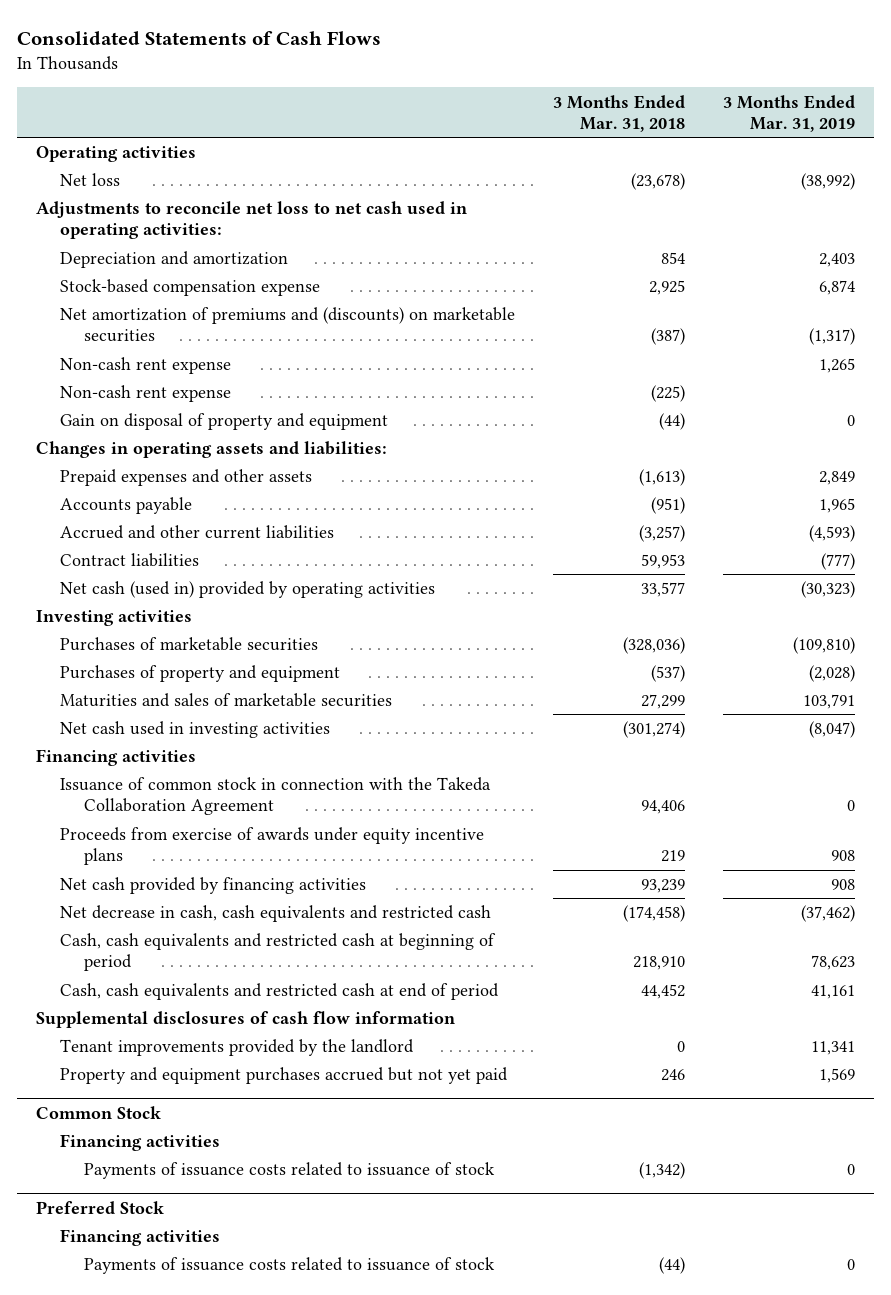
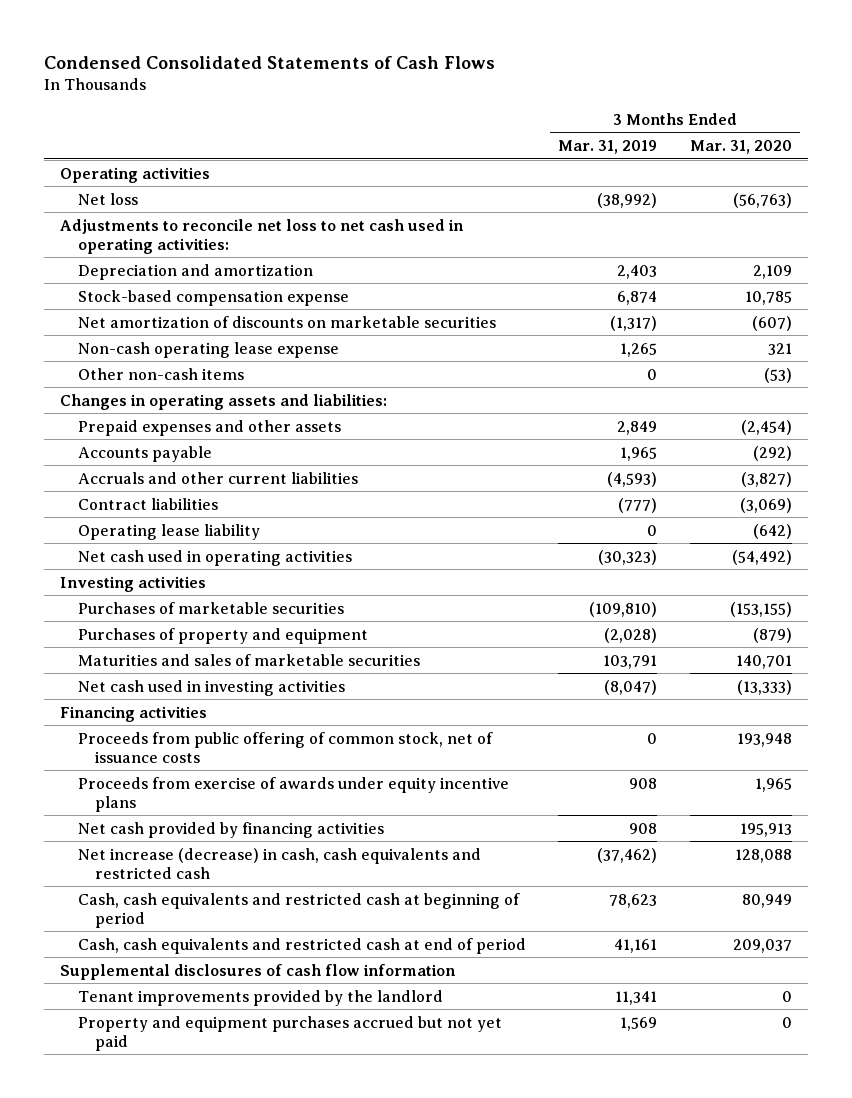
[17,31,382,46] Consolidated Statements of Cash Flows -> [44,55,496,69] Condensed Consolidated Statements of Cash Flows
[553,94,686,132] 3 Months Ended Mar. 31, 2018 -> none
none -> [689,139,792,154] Mar. 31, 2020
[60,385,232,403] Non-cash rent expense -> none
[60,413,389,431] Gain on disposal of property and equipment -> none
[60,307,516,343] Net amortization of premiums and (discounts) on marketable securities -> [77,315,496,328] Net amortization of discounts on marketable securities
[60,357,232,375] Non-cash rent expense -> [77,341,339,358] Non-cash operating lease expense
none -> [77,367,244,380] Other non-cash items
[60,525,335,540] Accrued and other current liabilities -> [77,471,358,484] Accruals and other current liabilities
none -> [77,523,260,540] Operating lease liability
[60,581,436,599] Net cash (used in) provided by operating activities -> [77,549,352,566] Net cash used in operating activities
[60,777,492,816] Issuance of common stock in connection with the Takeda Collaboration Agreement -> none
none -> [77,731,493,763] Proceeds from public offering of common stock, net of issuance costs
[60,905,492,923] Net decrease in cash, cash equivalents and restricted cash -> [77,847,481,879] Net increase (decrease) in cash, cash equivalents and restricted cash
[36,1105,162,1119] Common Stock -> none
[60,1134,221,1152] Financing activities -> none
[83,1162,495,1180] Payments of issuance costs related to issuance of stock -> none
[36,1200,165,1214] Preferred Stock -> none
[60,1229,221,1247] Financing activities -> none
[83,1257,495,1275] Payments of issuance costs related to issuance of stock -> none

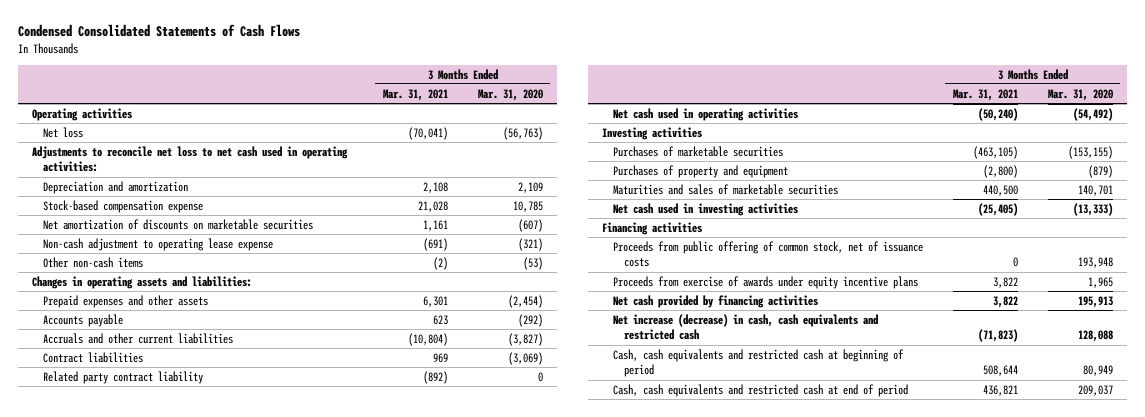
[558,139,658,154] Mar. 31, 2019 -> none
none -> [382,88,448,101] Mar. 31, 2021
[77,341,339,358] Non-cash operating lease expense -> [43,237,274,251] Non-cash adjustment to operating lease expense
[767,342,792,355] 321 -> [517,237,543,251] (321)
[77,523,260,540] Operating lease liability -> none
none -> [43,370,204,384] Related party contract liability
[60,963,457,980] Supplemental disclosures of cash flow information -> none
[77,989,443,1006] Tenant improvements provided by the landlord -> none
[77,1015,502,1051] Property and equipment purchases accrued but not yet paid -> none

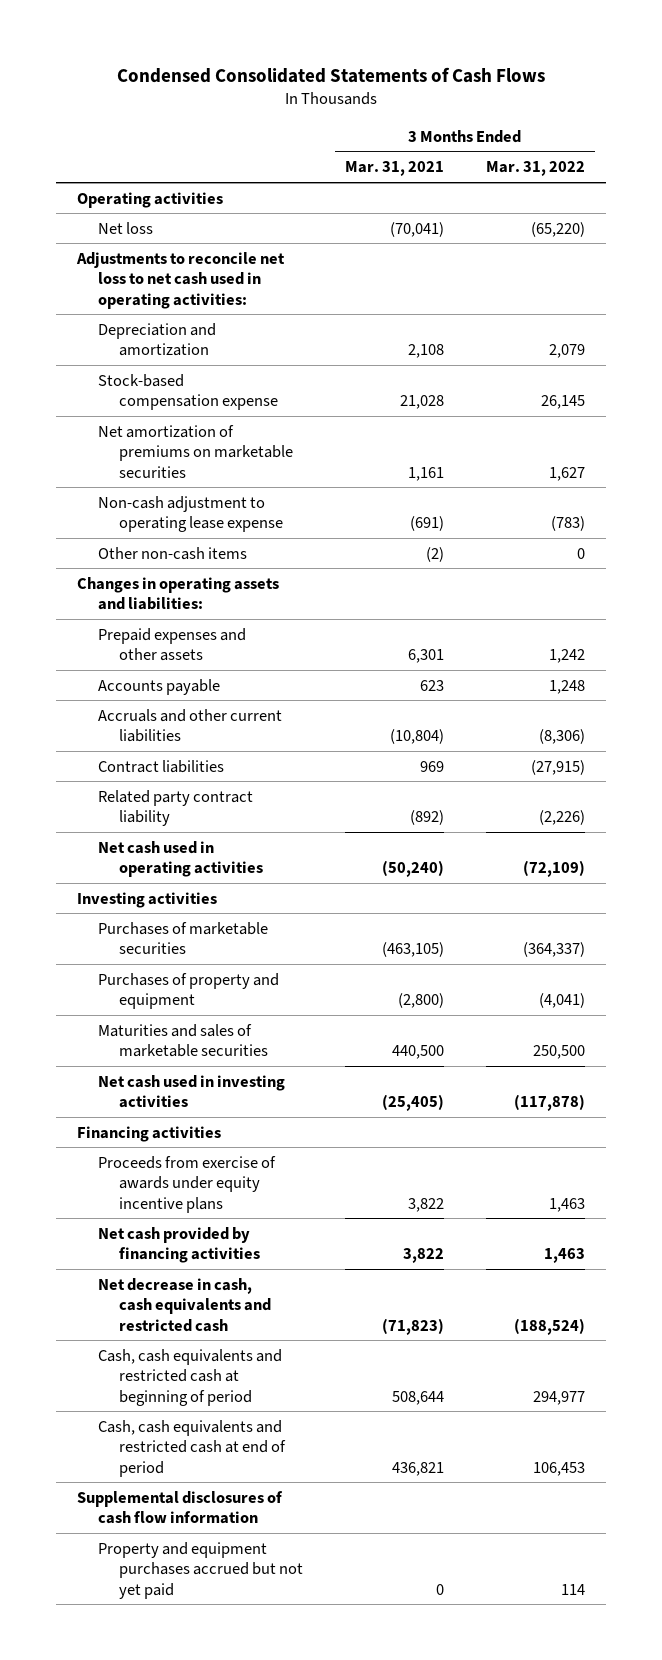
[477,88,543,101] Mar. 31, 2020 -> none
none -> [485,161,585,177] Mar. 31, 2022
[43,218,314,230] Net amortization of discounts on marketable securities -> [98,424,294,478] Net amortization of premiums on marketable securities
[613,240,924,268] Proceeds from public offering of common stock, net of issuance costs -> none
[613,313,879,341] Net increase (decrease) in cash, cash equivalents and restricted cash -> [98,1277,272,1332] Net decrease in cash, cash equivalents and restricted cash
none -> [76,1490,283,1525] Supplemental disclosures of cash flow information
none -> [98,1541,304,1599] Property and equipment purchases accrued but not yet paid

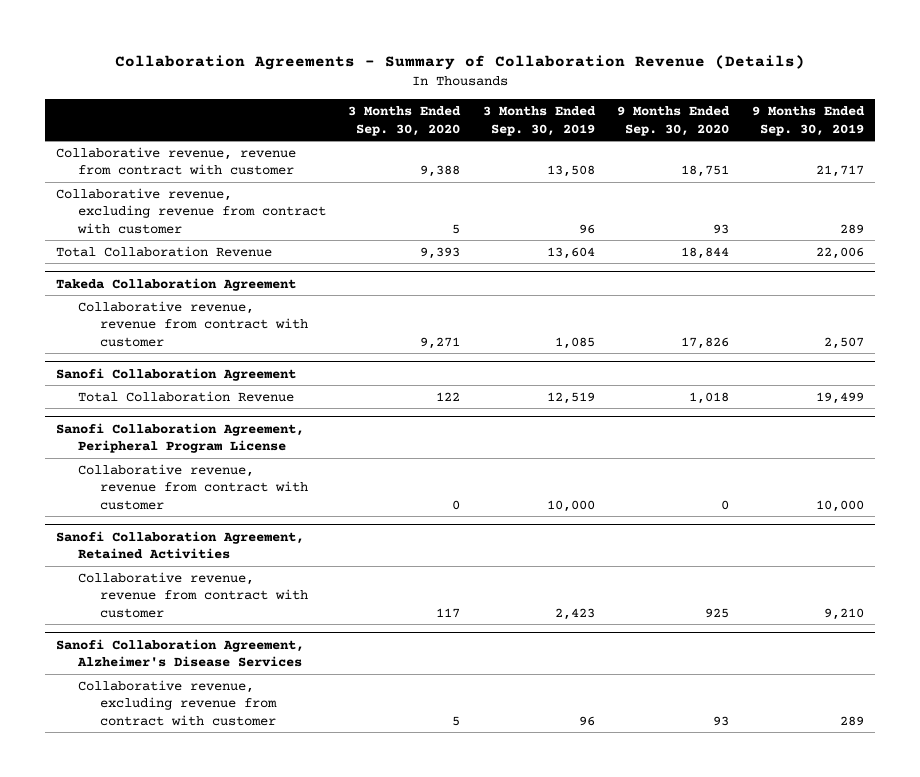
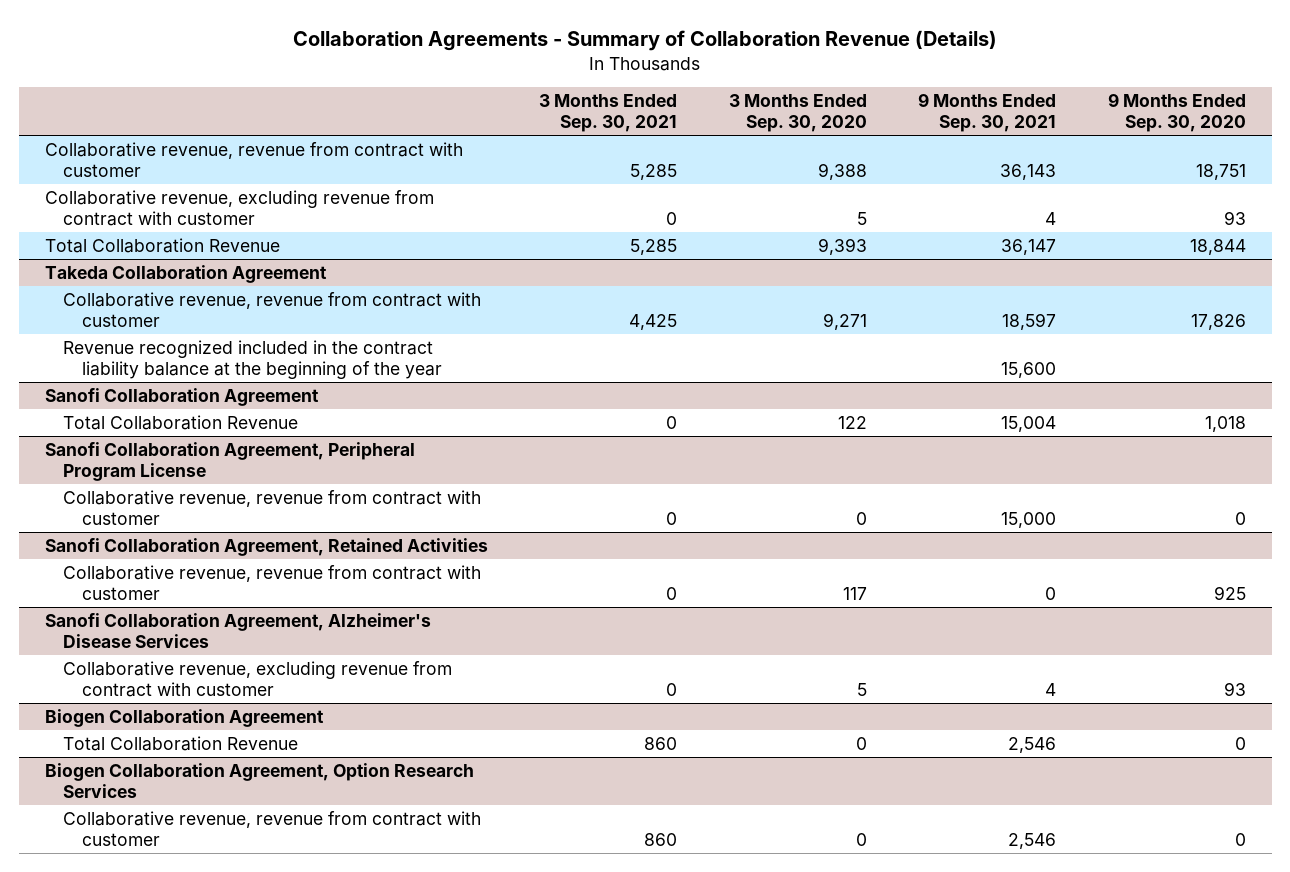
[482,106,596,136] 3 Months Ended Sep. 30, 2019 -> none
[751,106,865,136] 9 Months Ended Sep. 30, 2019 -> none
none -> [539,94,678,133] 3 Months Ended Sep. 30, 2021
none -> [918,93,1057,133] 9 Months Ended Sep. 30, 2021
none -> [63,339,443,379] Revenue recognized included in the contract liability balance at the beginning of the year
none -> [44,708,324,727] Biogen Collaboration Agreement
none -> [63,735,299,751] Total Collaboration Revenue
none -> [44,762,474,798] Biogen Collaboration Agreement, Option Research Services
none -> [63,810,482,846] Collaborative revenue, revenue from contract with customer

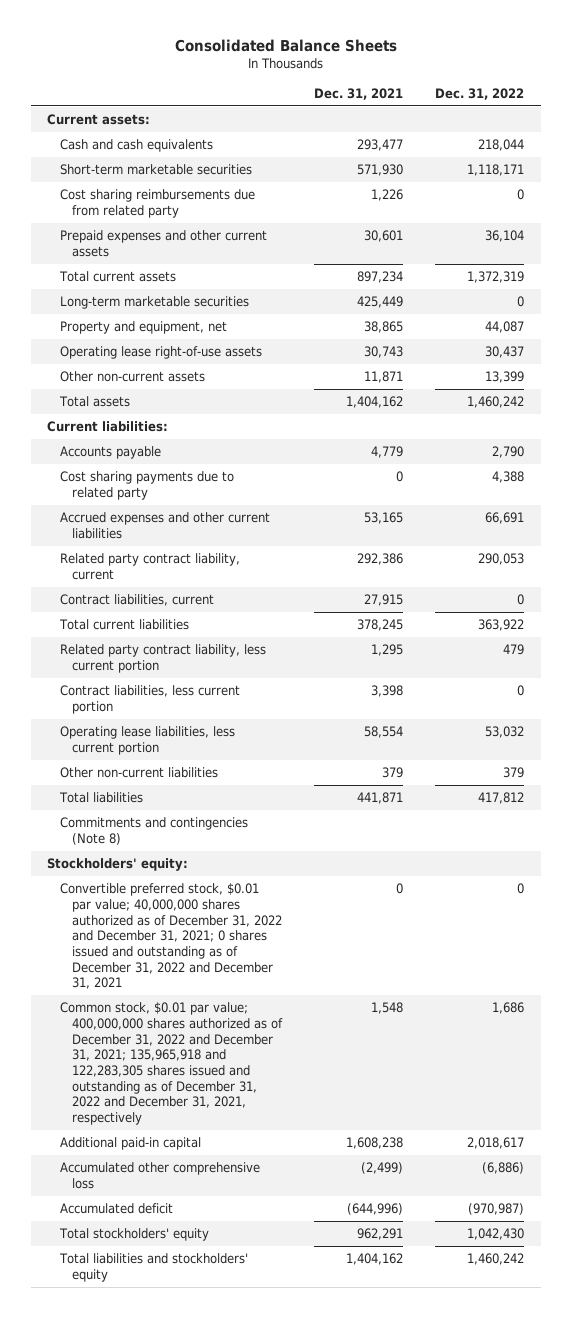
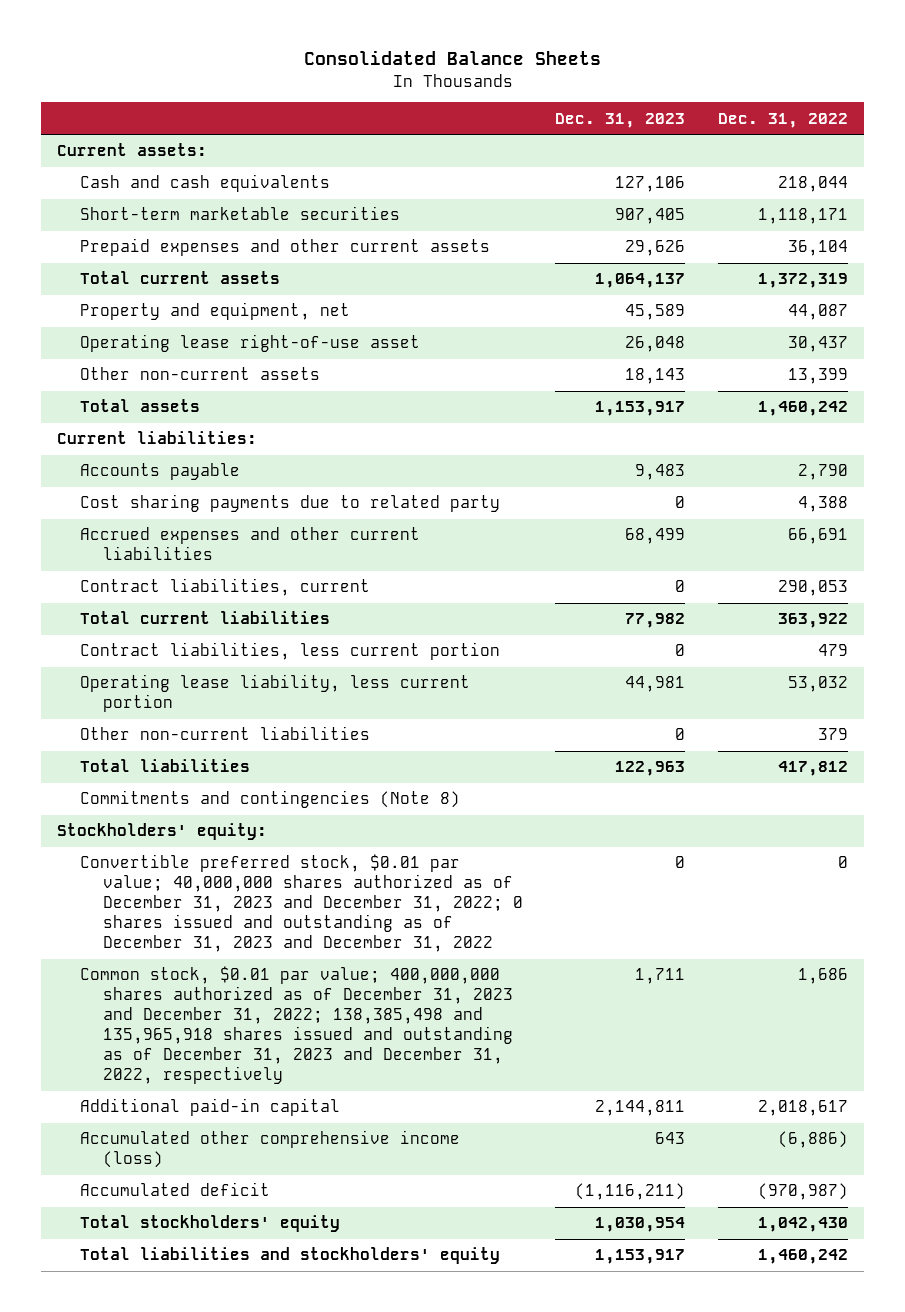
[314,87,404,100] Dec. 31, 2021 -> none
none -> [555,112,686,128] Dec. 31, 2023
[59,189,255,218] Cost sharing reimbursements due from related party -> none
[59,296,249,310] Long-term marketable securities -> none
[59,346,262,360] Operating lease right-of-use assets -> [79,334,420,353] Operating lease right-of-use asset
[59,553,240,580] Related party contract liability, current -> none
[517,594,525,606] 0 -> [778,580,849,597] 290,053
[59,644,266,673] Related party contract liability, less current portion -> none
[517,685,525,697] 0 -> [818,644,849,657] 479
[59,726,235,755] Operating lease liabilities, less current portion -> [79,674,470,713] Operating lease liability, less current portion
[59,883,282,990] Convertible preferred stock, $0.01 par value; 40,000,000 shares authorized as of December 31, 2022 and December 31, 2021; 0 shares issued and outstanding as of December 31, 2022 and December 31, 2021 -> [79,854,523,953] Convertible preferred stock, $0.01 par value; 40,000,000 shares authorized as of December 31, 2023 and December 31, 2022; 0 shares issued and outstanding as of December 31, 2023 and December 31, 2022
[59,1002,283,1125] Common stock, $0.01 par value; 400,000,000 shares authorized as of December 31, 2022 and December 31, 2021; 135,965,918 and 122,283,305 shares issued and outstanding as of December 31, 2022 and December 31, 2021, respectively -> [79,966,513,1085] Common stock, $0.01 par value; 400,000,000 shares authorized as of December 31, 2023 and December 31, 2022; 138,385,498 and 135,965,918 shares issued and outstanding as of December 31, 2023 and December 31, 2022, respectively
[59,1162,260,1189] Accumulated other comprehensive loss -> [79,1130,460,1169] Accumulated other comprehensive income (loss)

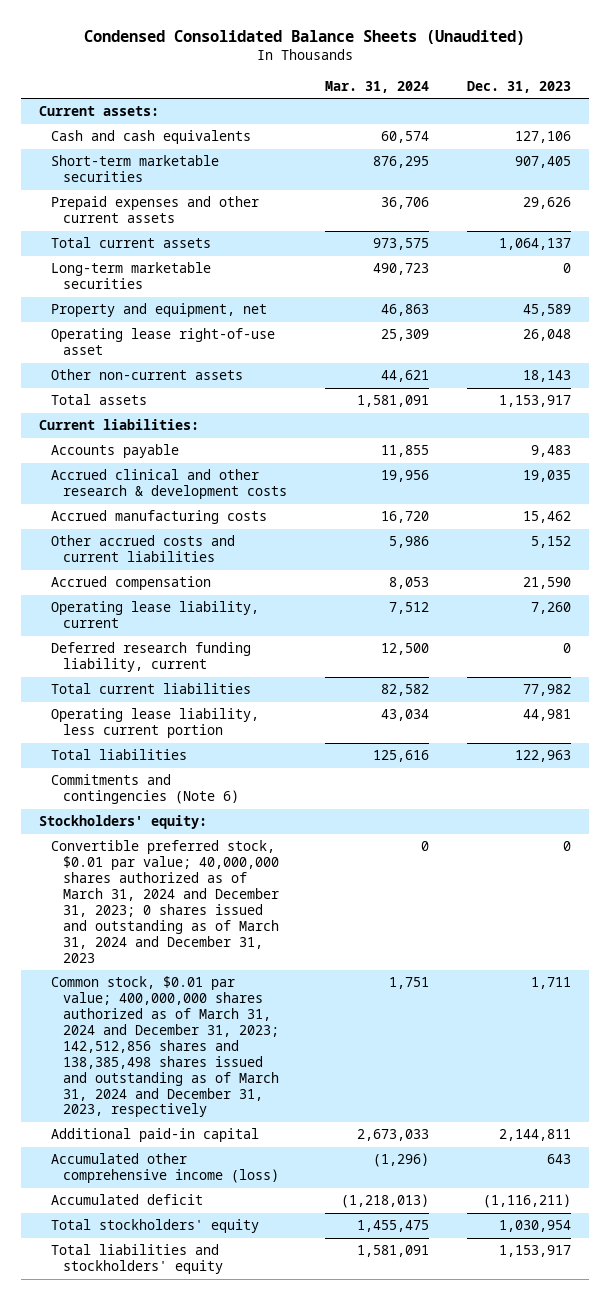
[303,50,601,66] Consolidated Balance Sheets -> [84,29,526,45] Condensed Consolidated Balance Sheets (Unaudited)
[718,112,849,128] Dec. 31, 2022 -> none
none -> [324,80,429,93] Mar. 31, 2024
none -> [51,262,212,290] Long-term marketable securities
[79,494,500,513] Cost sharing payments due to related party -> none
[79,578,370,597] Contract liabilities, current -> none
none -> [51,469,288,500] Accrued clinical and other research & development costs
none -> [51,510,268,525] Accrued manufacturing costs
[79,527,420,561] Accrued expenses and other current liabilities -> [51,535,236,563] Other accrued costs and current liabilities
[625,528,686,545] 68,499 -> [530,536,571,549] 5,152
none -> [51,576,212,591] Accrued compensation
none -> [51,601,260,629] Operating lease liability, current
none -> [51,642,252,673] Deferred research funding liability, current
[79,642,500,661] Contract liabilities, less current portion -> none
[79,726,370,741] Other non-current liabilities -> none
[79,790,460,809] Commitments and contingencies (Note 8) -> [51,774,240,805] Commitments and contingencies (Note 6)
[79,854,523,953] Convertible preferred stock, $0.01 par value; 40,000,000 shares authorized as of December 31, 2023 and December 31, 2022; 0 shares issued and outstanding as of December 31, 2023 and December 31, 2022 -> [51,840,280,963] Convertible preferred stock, $0.01 par value; 40,000,000 shares authorized as of March 31, 2024 and December 31, 2023; 0 shares issued and outstanding as of March 31, 2024 and December 31, 2023
[79,966,513,1085] Common stock, $0.01 par value; 400,000,000 shares authorized as of December 31, 2023 and December 31, 2022; 138,385,498 and 135,965,918 shares issued and outstanding as of December 31, 2023 and December 31, 2022, respectively -> [51,976,280,1118] Common stock, $0.01 par value; 400,000,000 shares authorized as of March 31, 2024 and December 31, 2023; 142,512,856 shares and 138,385,498 shares issued and outstanding as of March 31, 2024 and December 31, 2023, respectively

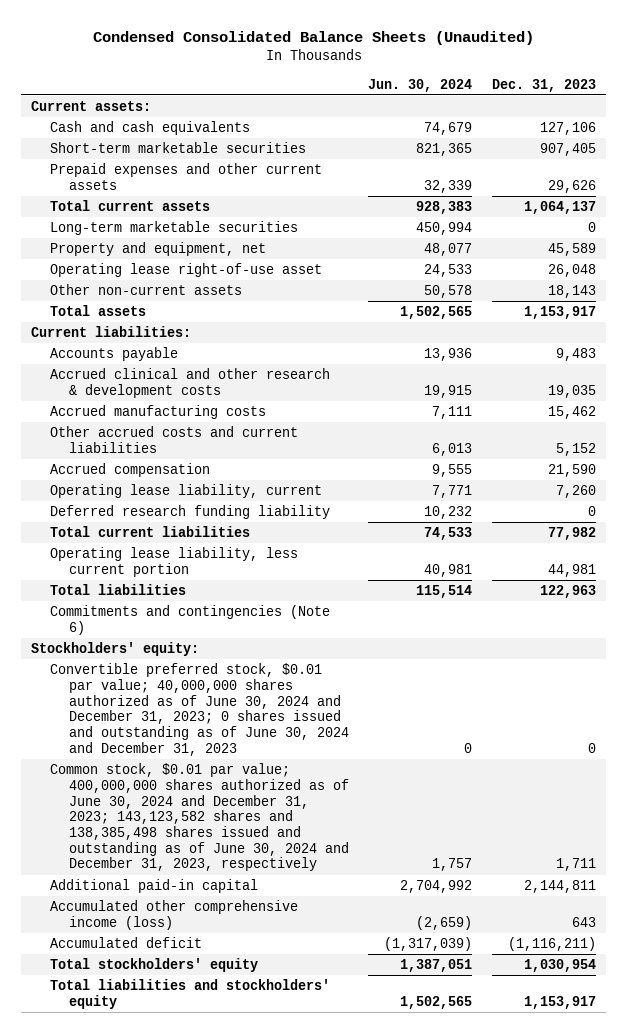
[324,80,429,93] Mar. 31, 2024 -> none
none -> [368,78,473,92] Jun. 30, 2024
[51,642,252,673] Deferred research funding liability, current -> [49,505,330,520] Deferred research funding liability
[51,840,280,963] Convertible preferred stock, $0.01 par value; 40,000,000 shares authorized as of March 31, 2024 and December 31, 2023; 0 shares issued and outstanding as of March 31, 2024 and December 31, 2023 -> [49,663,349,756] Convertible preferred stock, $0.01 par value; 40,000,000 shares authorized as of June 30, 2024 and December 31, 2023; 0 shares issued and outstanding as of June 30, 2024 and December 31, 2023
[51,976,280,1118] Common stock, $0.01 par value; 400,000,000 shares authorized as of March 31, 2024 and December 31, 2023; 142,512,856 shares and 138,385,498 shares issued and outstanding as of March 31, 2024 and December 31, 2023, respectively -> [49,763,349,872] Common stock, $0.01 par value; 400,000,000 shares authorized as of June 30, 2024 and December 31, 2023; 143,123,582 shares and 138,385,498 shares issued and outstanding as of June 30, 2024 and December 31, 2023, respectively

